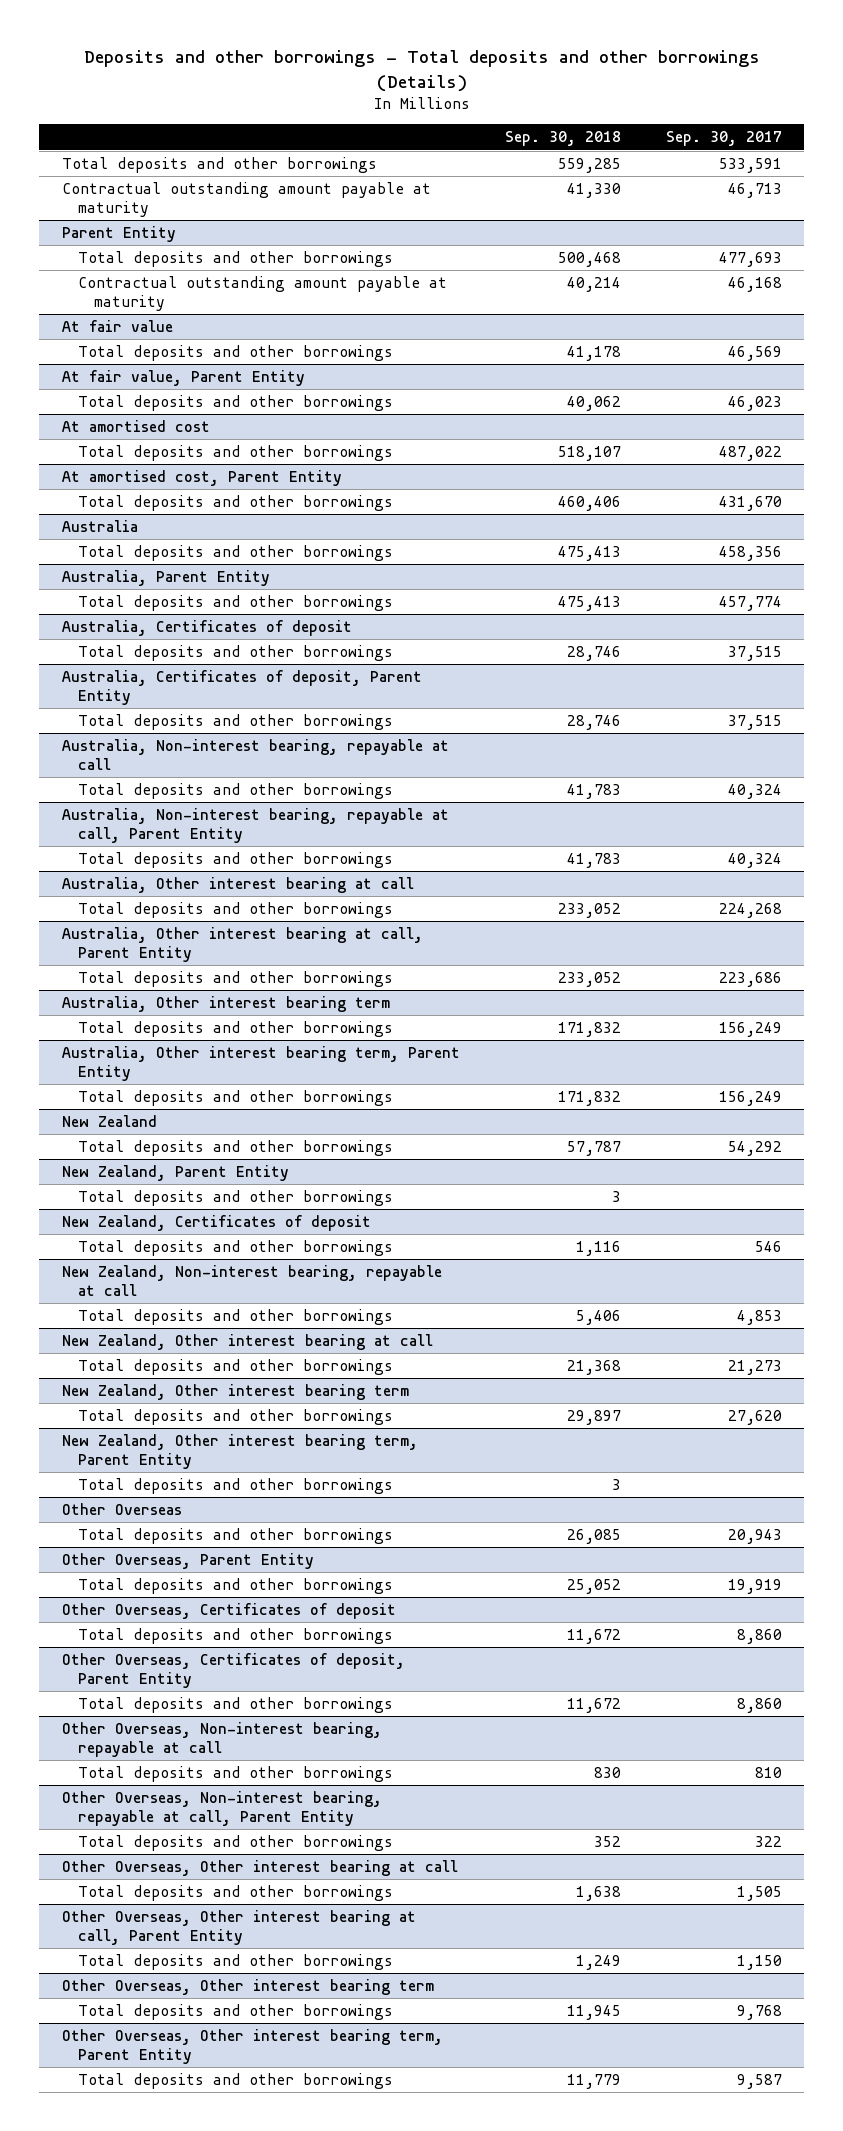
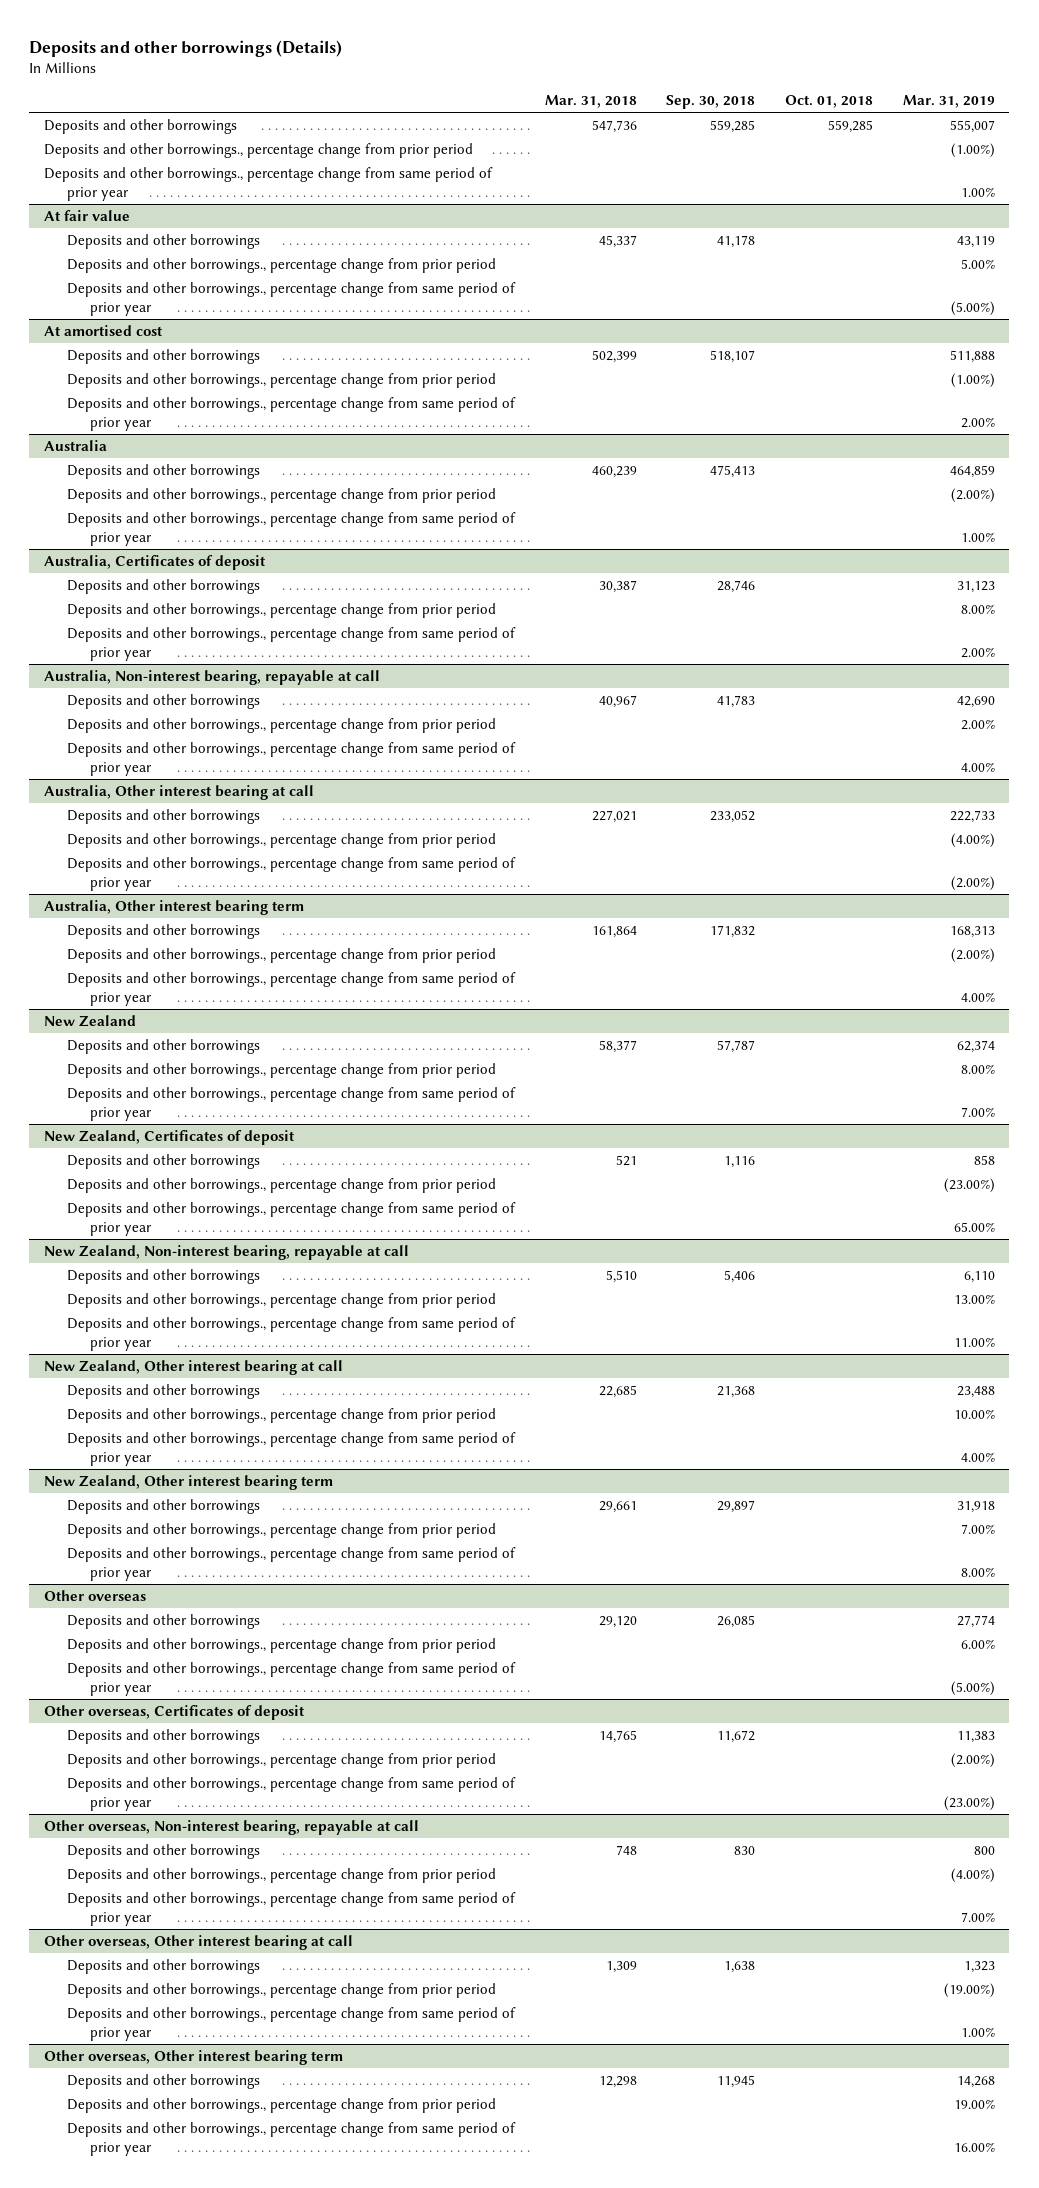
[83,50,760,92] Deposits and other borrowings - Total deposits and other borrowings (Details) -> [29,39,343,57] Deposits and other borrowings (Details)
[665,131,782,147] Sep. 30, 2017 -> none
none -> [544,95,637,109] Mar. 31, 2018
none -> [784,95,873,109] Oct. 01, 2018
none -> [902,95,995,109] Mar. 31, 2019
[61,182,431,217] Contractual outstanding amount payable at maturity -> none
[61,226,176,243] Parent Entity -> none
[77,251,393,268] Total deposits and other borrowings -> none
[77,276,447,311] Contractual outstanding amount payable at maturity -> none
[61,157,377,174] Total deposits and other borrowings -> [44,119,238,135] Deposits and other borrowings
none -> [44,143,474,159] Deposits and other borrowings., percentage change from prior period
none -> [44,167,494,202] Deposits and other borrowings., percentage change from same period of prior year
[61,370,305,387] At fair value, Parent Entity -> none
[77,395,393,412] Total deposits and other borrowings -> none
[77,345,393,362] Total deposits and other borrowings -> [67,234,261,250] Deposits and other borrowings
none -> [67,258,497,274] Deposits and other borrowings., percentage change from prior period
none -> [67,282,517,317] Deposits and other borrowings., percentage change from same period of prior year
[61,470,342,487] At amortised cost, Parent Entity -> none
[77,495,393,512] Total deposits and other borrowings -> none
[77,445,393,462] Total deposits and other borrowings -> [67,349,261,365] Deposits and other borrowings
none -> [67,373,497,389] Deposits and other borrowings., percentage change from prior period
none -> [67,397,517,432] Deposits and other borrowings., percentage change from same period of prior year
[61,570,270,587] Australia, Parent Entity -> none
[77,595,393,612] Total deposits and other borrowings -> none
[77,545,393,562] Total deposits and other borrowings -> [67,464,261,480] Deposits and other borrowings
none -> [67,488,497,504] Deposits and other borrowings., percentage change from prior period
none -> [67,512,517,547] Deposits and other borrowings., percentage change from same period of prior year
[61,670,422,705] Australia, Certificates of deposit, Parent Entity -> none
[77,714,393,731] Total deposits and other borrowings -> none
[77,645,393,662] Total deposits and other borrowings -> [67,579,261,595] Deposits and other borrowings
none -> [67,603,497,619] Deposits and other borrowings., percentage change from prior period
none -> [67,627,517,662] Deposits and other borrowings., percentage change from same period of prior year
[61,808,449,843] Australia, Non-interest bearing, repayable at call, Parent Entity -> none
[77,852,393,869] Total deposits and other borrowings -> none
[77,783,393,800] Total deposits and other borrowings -> [67,694,261,710] Deposits and other borrowings
none -> [67,718,497,734] Deposits and other borrowings., percentage change from prior period
none -> [67,742,517,777] Deposits and other borrowings., percentage change from same period of prior year
[61,927,423,962] Australia, Other interest bearing at call, Parent Entity -> none
[77,971,393,988] Total deposits and other borrowings -> none
[77,902,393,919] Total deposits and other borrowings -> [67,809,261,825] Deposits and other borrowings
none -> [67,833,497,849] Deposits and other borrowings., percentage change from prior period
none -> [67,857,517,892] Deposits and other borrowings., percentage change from same period of prior year
[61,1046,460,1081] Australia, Other interest bearing term, Parent Entity -> none
[77,1090,393,1107] Total deposits and other borrowings -> none
[77,1021,393,1038] Total deposits and other borrowings -> [67,924,261,940] Deposits and other borrowings
none -> [67,948,497,964] Deposits and other borrowings., percentage change from prior period
none -> [67,972,517,1007] Deposits and other borrowings., percentage change from same period of prior year
[61,1165,289,1182] New Zealand, Parent Entity -> none
[77,1190,393,1207] Total deposits and other borrowings -> none
[77,1140,393,1157] Total deposits and other borrowings -> [67,1039,261,1055] Deposits and other borrowings
none -> [67,1063,497,1079] Deposits and other borrowings., percentage change from prior period
none -> [67,1087,517,1122] Deposits and other borrowings., percentage change from same period of prior year
[77,1240,393,1257] Total deposits and other borrowings -> [67,1154,261,1170] Deposits and other borrowings
none -> [67,1178,497,1194] Deposits and other borrowings., percentage change from prior period
none -> [67,1202,517,1237] Deposits and other borrowings., percentage change from same period of prior year
[77,1309,393,1326] Total deposits and other borrowings -> [67,1269,261,1285] Deposits and other borrowings
none -> [67,1293,497,1309] Deposits and other borrowings., percentage change from prior period
none -> [67,1317,517,1352] Deposits and other borrowings., percentage change from same period of prior year
[77,1359,393,1376] Total deposits and other borrowings -> [67,1384,261,1400] Deposits and other borrowings
none -> [67,1408,497,1424] Deposits and other borrowings., percentage change from prior period
none -> [67,1432,517,1467] Deposits and other borrowings., percentage change from same period of prior year
[61,1434,418,1469] New Zealand, Other interest bearing term, Parent Entity -> none
[77,1478,393,1495] Total deposits and other borrowings -> none
[61,1553,314,1570] Other Overseas, Parent Entity -> none
[77,1578,393,1595] Total deposits and other borrowings -> none
[61,1653,405,1688] Other Overseas, Certificates of deposit, Parent Entity -> none
[77,1697,393,1714] Total deposits and other borrowings -> none
[61,1791,382,1826] Other Overseas, Non-interest bearing, repayable at call, Parent Entity -> none
[77,1835,393,1852] Total deposits and other borrowings -> none
[61,1910,416,1945] Other Overseas, Other interest bearing at call, Parent Entity -> none
[77,1954,393,1971] Total deposits and other borrowings -> none
[61,2029,443,2064] Other Overseas, Other interest bearing term, Parent Entity -> none
[77,2073,393,2090] Total deposits and other borrowings -> none
[77,1409,393,1426] Total deposits and other borrowings -> [67,1499,261,1515] Deposits and other borrowings
none -> [67,1523,497,1539] Deposits and other borrowings., percentage change from prior period
none -> [67,1547,517,1582] Deposits and other borrowings., percentage change from same period of prior year
[61,1503,182,1516] Other Overseas -> [44,1590,147,1602] Other overseas
[77,1528,393,1545] Total deposits and other borrowings -> [67,1614,261,1630] Deposits and other borrowings
none -> [67,1638,497,1654] Deposits and other borrowings., percentage change from prior period
none -> [67,1662,517,1697] Deposits and other borrowings., percentage change from same period of prior year
[61,1603,396,1620] Other Overseas, Certificates of deposit -> [44,1705,306,1721] Other overseas, Certificates of deposit
[77,1628,393,1645] Total deposits and other borrowings -> [67,1729,261,1745] Deposits and other borrowings
none -> [67,1753,497,1769] Deposits and other borrowings., percentage change from prior period
none -> [67,1777,517,1812] Deposits and other borrowings., percentage change from same period of prior year
[61,1722,382,1757] Other Overseas, Non-interest bearing, repayable at call -> [44,1820,420,1836] Other overseas, Non-interest bearing, repayable at call
[77,1766,393,1783] Total deposits and other borrowings -> [67,1844,261,1860] Deposits and other borrowings
none -> [67,1868,497,1884] Deposits and other borrowings., percentage change from prior period
none -> [67,1892,517,1927] Deposits and other borrowings., percentage change from same period of prior year
[61,1860,458,1877] Other Overseas, Other interest bearing at call -> [44,1935,354,1951] Other overseas, Other interest bearing at call
[77,1885,393,1902] Total deposits and other borrowings -> [67,1959,261,1975] Deposits and other borrowings
none -> [67,1983,497,1999] Deposits and other borrowings., percentage change from prior period
none -> [67,2007,517,2042] Deposits and other borrowings., percentage change from same period of prior year
[61,1979,434,1996] Other Overseas, Other interest bearing term -> [44,2050,344,2066] Other overseas, Other interest bearing term
[77,2004,393,2021] Total deposits and other borrowings -> [67,2074,261,2090] Deposits and other borrowings
none -> [67,2098,497,2114] Deposits and other borrowings., percentage change from prior period
none -> [67,2122,517,2157] Deposits and other borrowings., percentage change from same period of prior year

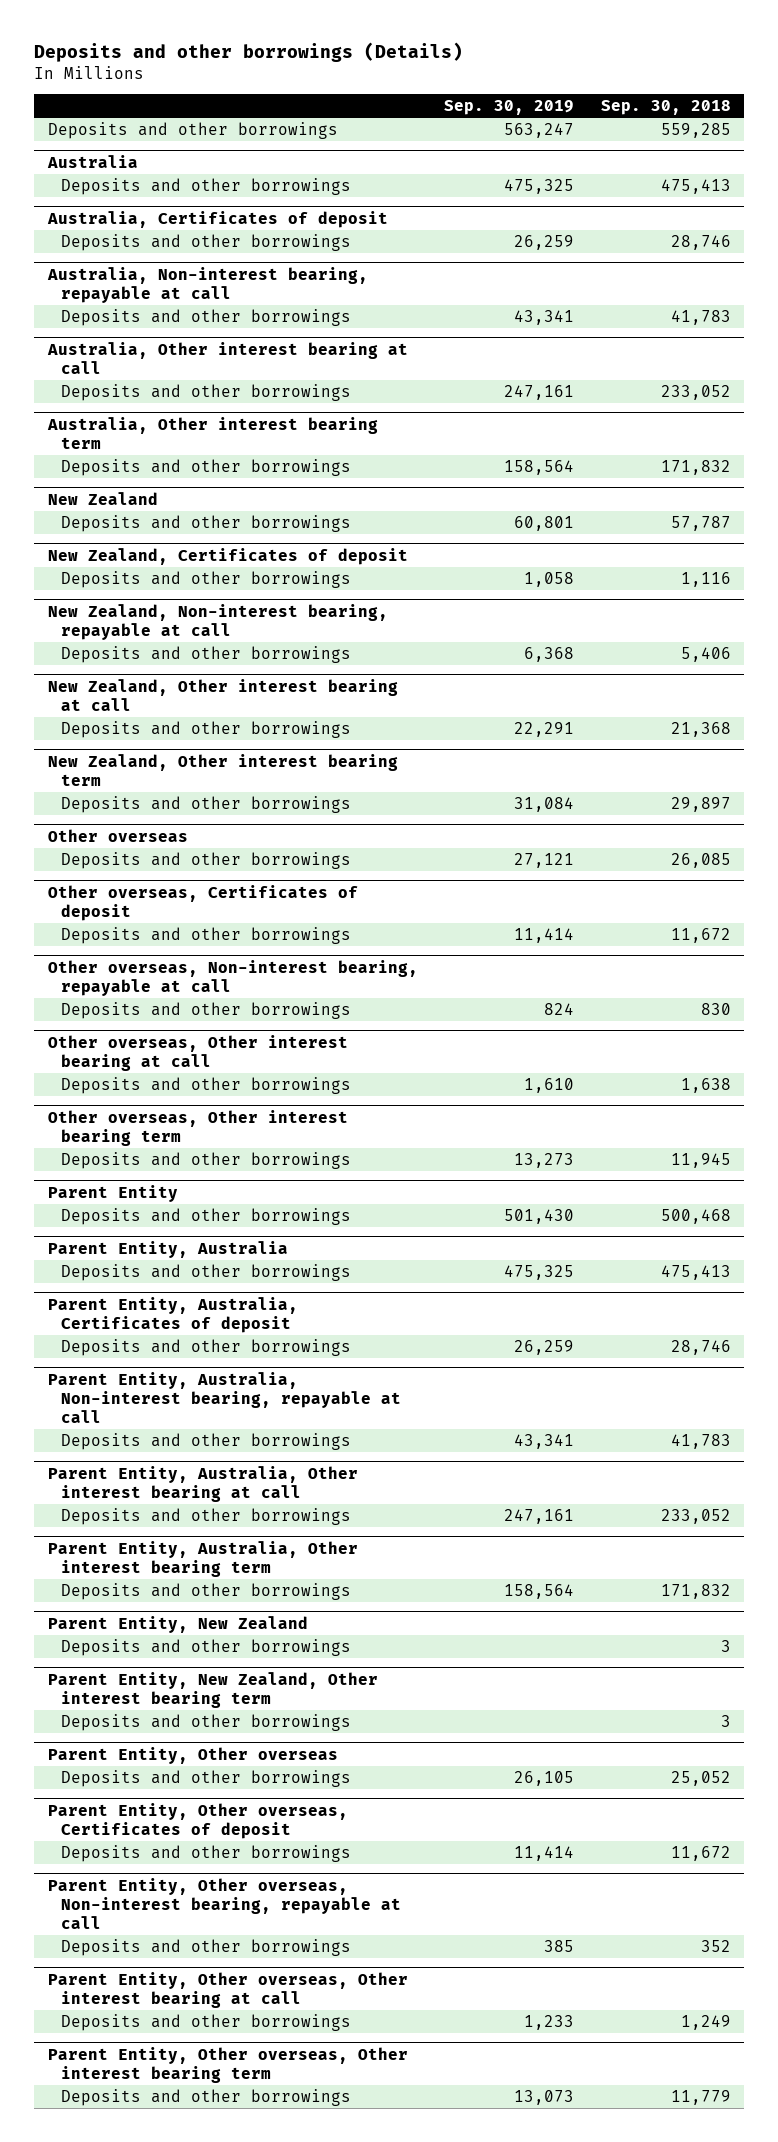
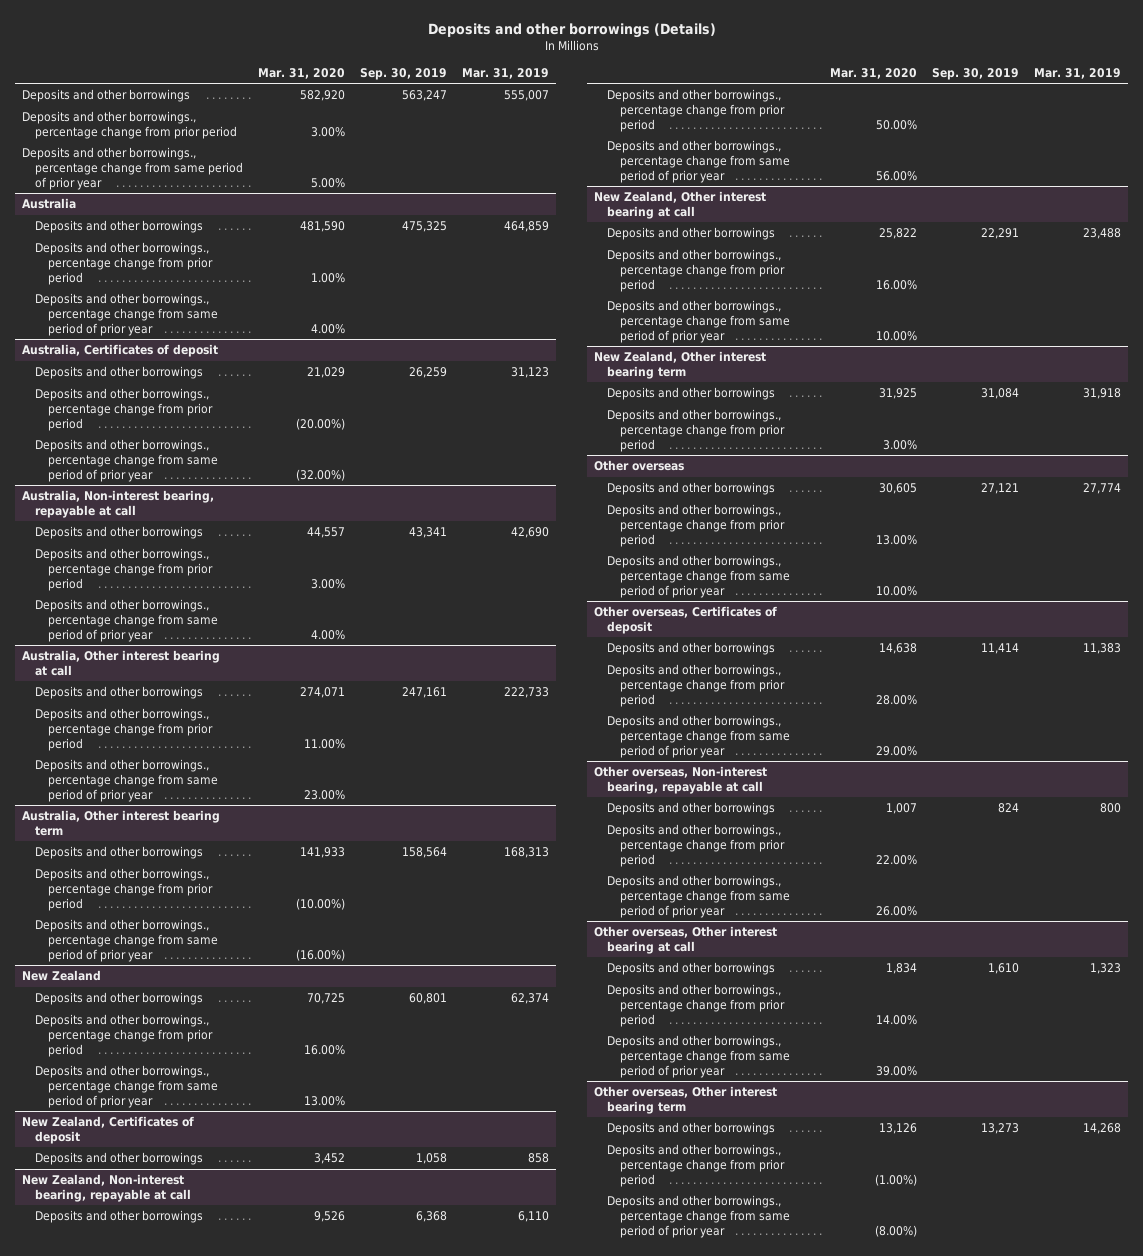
[600,99,731,115] Sep. 30, 2018 -> none
none -> [258,68,346,80] Mar. 31, 2020
none -> [461,68,549,80] Mar. 31, 2019
none -> [22,111,238,139] Deposits and other borrowings., percentage change from prior period
none -> [22,147,244,190] Deposits and other borrowings., percentage change from same period of prior year
none -> [35,242,214,285] Deposits and other borrowings., percentage change from prior period
none -> [35,293,219,336] Deposits and other borrowings., percentage change from same period of prior year
none -> [35,388,214,431] Deposits and other borrowings., percentage change from prior period
none -> [35,439,219,482] Deposits and other borrowings., percentage change from same period of prior year
none -> [35,548,214,591] Deposits and other borrowings., percentage change from prior period
none -> [35,599,219,642] Deposits and other borrowings., percentage change from same period of prior year
none -> [35,708,214,751] Deposits and other borrowings., percentage change from prior period
none -> [35,759,219,802] Deposits and other borrowings., percentage change from same period of prior year
none -> [35,868,214,911] Deposits and other borrowings., percentage change from prior period
none -> [35,919,219,962] Deposits and other borrowings., percentage change from same period of prior year
none -> [35,1014,214,1057] Deposits and other borrowings., percentage change from prior period
none -> [35,1065,219,1108] Deposits and other borrowings., percentage change from same period of prior year
none -> [606,89,785,132] Deposits and other borrowings., percentage change from prior period
none -> [606,140,790,183] Deposits and other borrowings., percentage change from same period of prior year
none -> [606,249,785,292] Deposits and other borrowings., percentage change from prior period
none -> [606,300,790,343] Deposits and other borrowings., percentage change from same period of prior year
none -> [606,409,785,452] Deposits and other borrowings., percentage change from prior period
none -> [606,504,785,547] Deposits and other borrowings., percentage change from prior period
none -> [606,555,790,598] Deposits and other borrowings., percentage change from same period of prior year
none -> [606,664,785,707] Deposits and other borrowings., percentage change from prior period
none -> [606,715,790,758] Deposits and other borrowings., percentage change from same period of prior year
none -> [606,824,785,867] Deposits and other borrowings., percentage change from prior period
none -> [606,875,790,918] Deposits and other borrowings., percentage change from same period of prior year
none -> [606,984,785,1027] Deposits and other borrowings., percentage change from prior period
none -> [606,1035,790,1078] Deposits and other borrowings., percentage change from same period of prior year
[47,1184,178,1202] Parent Entity -> none
[60,1207,351,1225] Deposits and other borrowings -> none
[47,1240,288,1258] Parent Entity, Australia -> none
[60,1263,351,1281] Deposits and other borrowings -> none
[47,1296,298,1333] Parent Entity, Australia, Certificates of deposit -> none
[60,1338,351,1356] Deposits and other borrowings -> none
[47,1371,401,1423] Parent Entity, Australia, Non-interest bearing, repayable at call -> none
[60,1432,351,1450] Deposits and other borrowings -> none
[47,1465,358,1502] Parent Entity, Australia, Other interest bearing at call -> none
[60,1507,351,1525] Deposits and other borrowings -> none
[47,1540,358,1577] Parent Entity, Australia, Other interest bearing term -> none
[60,1582,351,1600] Deposits and other borrowings -> none
[47,1615,308,1633] Parent Entity, New Zealand -> none
[60,1638,351,1656] Deposits and other borrowings -> none
[47,1671,378,1708] Parent Entity, New Zealand, Other interest bearing term -> none
[60,1713,351,1731] Deposits and other borrowings -> none
[47,1746,338,1764] Parent Entity, Other overseas -> none
[60,1769,351,1787] Deposits and other borrowings -> none
[47,1802,348,1839] Parent Entity, Other overseas, Certificates of deposit -> none
[60,1844,351,1862] Deposits and other borrowings -> none
[47,1877,401,1929] Parent Entity, Other overseas, Non-interest bearing, repayable at call -> none
[60,1938,351,1956] Deposits and other borrowings -> none
[47,1971,408,2008] Parent Entity, Other overseas, Other interest bearing at call -> none
[60,2013,351,2031] Deposits and other borrowings -> none
[47,2046,408,2083] Parent Entity, Other overseas, Other interest bearing term -> none
[60,2088,351,2106] Deposits and other borrowings -> none
none -> [606,1144,785,1187] Deposits and other borrowings., percentage change from prior period
none -> [606,1195,790,1238] Deposits and other borrowings., percentage change from same period of prior year

